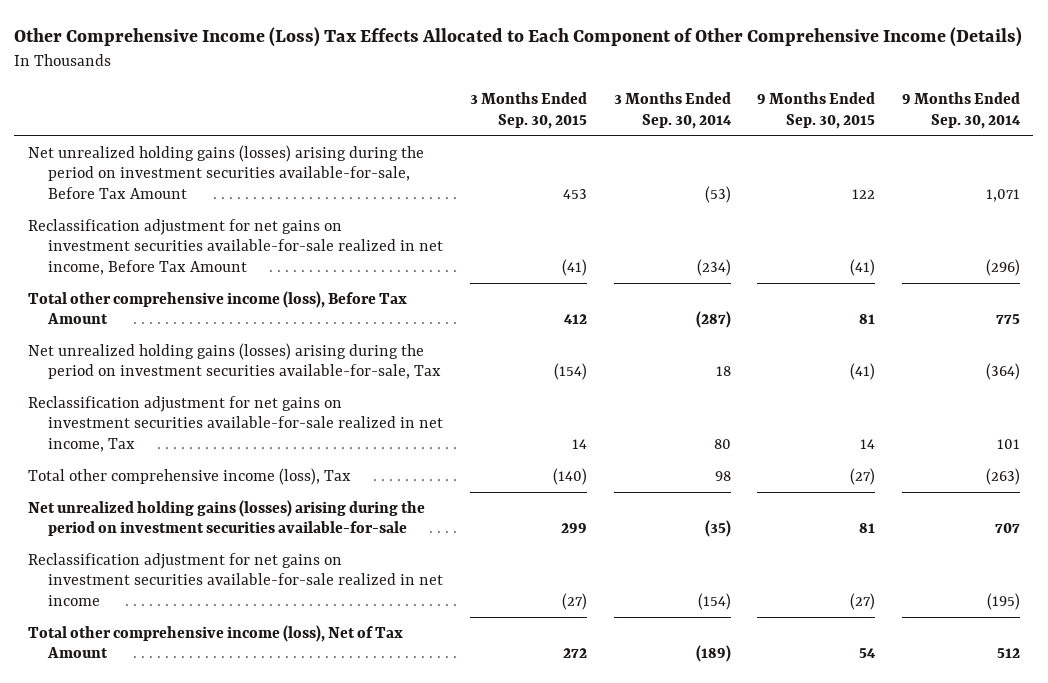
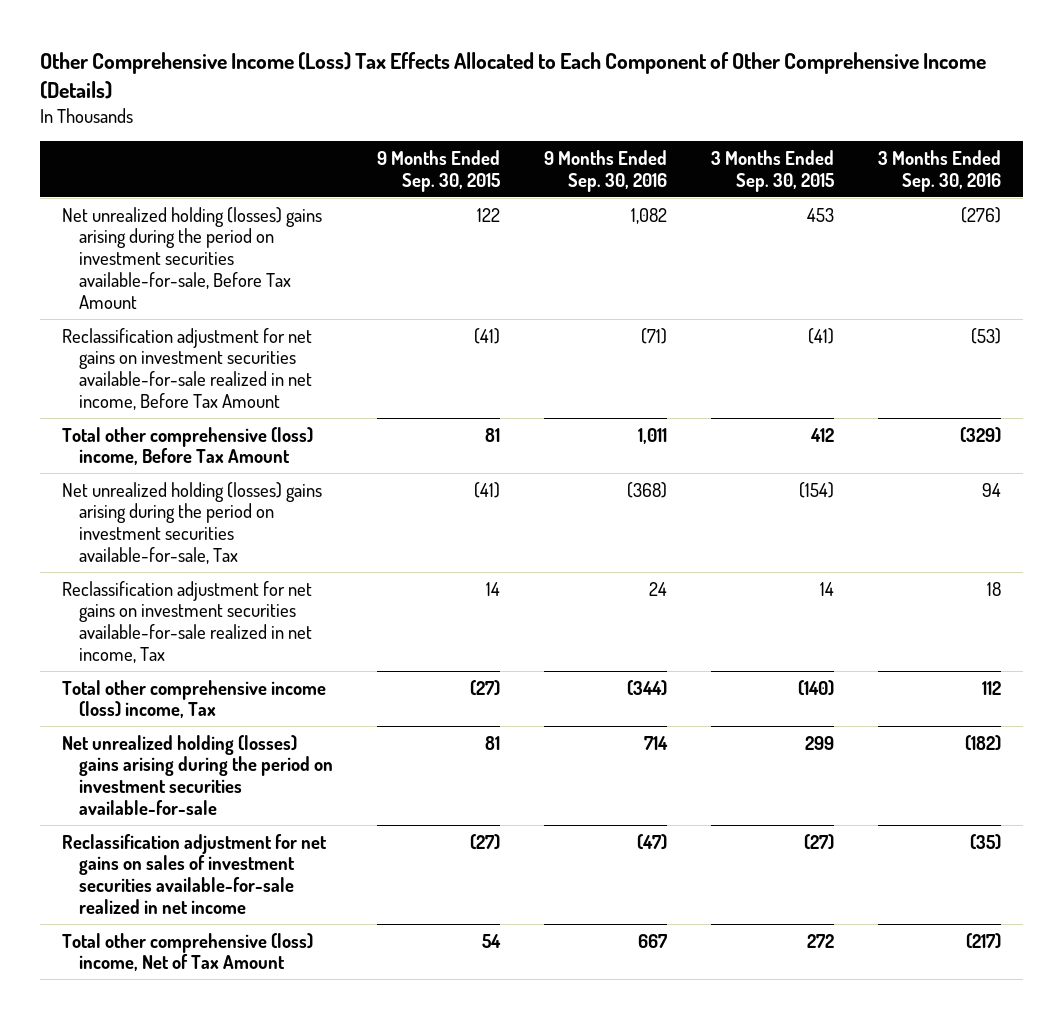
[613,92,732,129] 3 Months Ended Sep. 30, 2014 -> none
[901,92,1021,129] 9 Months Ended Sep. 30, 2014 -> none
none -> [543,149,667,192] 9 Months Ended Sep. 30, 2016
none -> [877,149,1001,192] 3 Months Ended Sep. 30, 2016
[27,144,424,199] Net unrealized holding gains (losses) arising during the period on investment securities available-for-sale, Before Tax Amount -> [62,206,323,310] Net unrealized holding (losses) gains arising during the period on investment securities available-for-sale, Before Tax Amount
[27,290,407,325] Total other comprehensive income (loss), Before Tax Amount -> [62,426,314,466] Total other comprehensive (loss) income, Before Tax Amount
[27,342,442,380] Net unrealized holding gains (losses) arising during the period on investment securities available-for-sale, Tax -> [62,481,323,565] Net unrealized holding (losses) gains arising during the period on investment securities available-for-sale, Tax
[27,467,351,485] Total other comprehensive income (loss), Tax -> [62,679,327,719] Total other comprehensive income (loss) income, Tax
[27,499,425,537] Net unrealized holding gains (losses) arising during the period on investment securities available-for-sale -> [62,734,333,816] Net unrealized holding (losses) gains arising during the period on investment securities available-for-sale
[27,552,444,606] Reclassification adjustment for net gains on investment securities available-for-sale realized in net income -> [62,833,328,915] Reclassification adjustment for net gains on sales of investment securities available-for-sale realized in net income
[27,624,403,659] Total other comprehensive income (loss), Net of Tax Amount -> [62,932,314,972] Total other comprehensive (loss) income, Net of Tax Amount

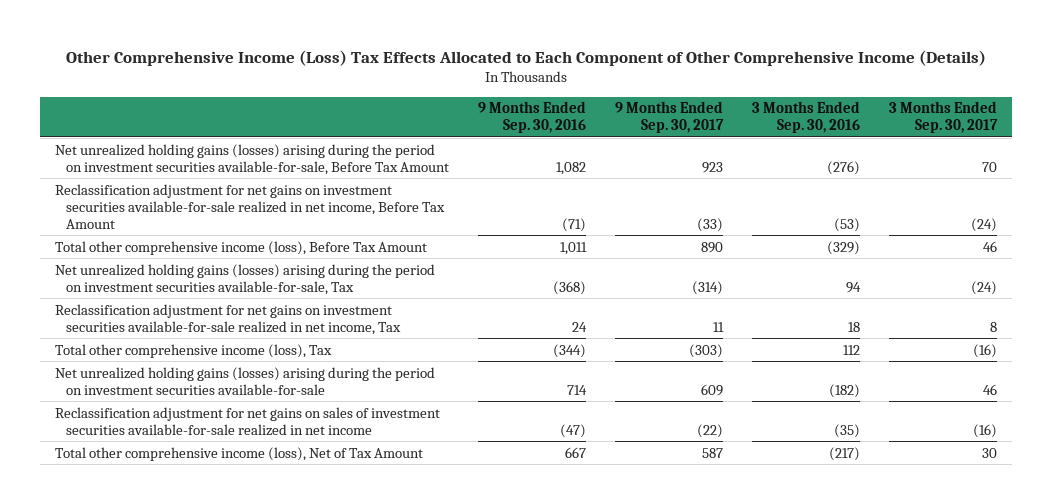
[376,149,500,192] 9 Months Ended Sep. 30, 2015 -> none
[710,149,834,192] 3 Months Ended Sep. 30, 2015 -> none
none -> [614,101,724,134] 9 Months Ended Sep. 30, 2017
none -> [889,101,999,134] 3 Months Ended Sep. 30, 2017
[62,206,323,310] Net unrealized holding (losses) gains arising during the period on investment securities available-for-sale, Before Tax Amount -> [54,143,449,175] Net unrealized holding gains (losses) arising during the period on investment securities available-for-sale, Before Tax Amount
[62,426,314,466] Total other comprehensive (loss) income, Before Tax Amount -> [54,240,427,255] Total other comprehensive income (loss), Before Tax Amount
[62,481,323,565] Net unrealized holding (losses) gains arising during the period on investment securities available-for-sale, Tax -> [54,263,435,295] Net unrealized holding gains (losses) arising during the period on investment securities available-for-sale, Tax
[62,679,327,719] Total other comprehensive income (loss) income, Tax -> [54,343,332,358] Total other comprehensive income (loss), Tax
[62,734,333,816] Net unrealized holding (losses) gains arising during the period on investment securities available-for-sale -> [54,366,435,395] Net unrealized holding gains (losses) arising during the period on investment securities available-for-sale
[62,932,314,972] Total other comprehensive (loss) income, Net of Tax Amount -> [54,446,423,461] Total other comprehensive income (loss), Net of Tax Amount

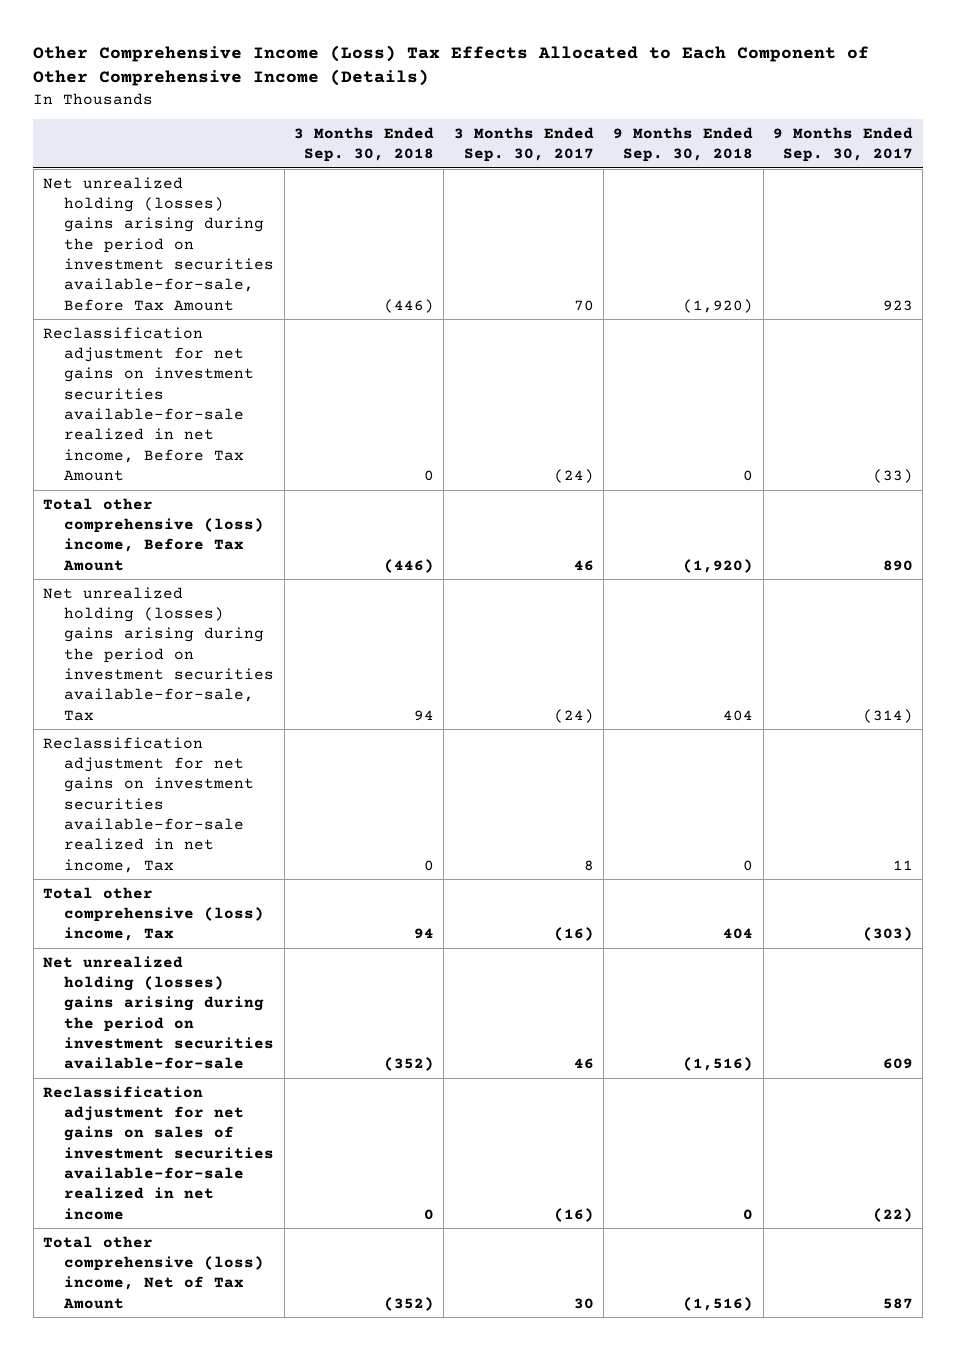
[477,101,586,134] 9 Months Ended Sep. 30, 2016 -> none
[751,101,860,134] 3 Months Ended Sep. 30, 2016 -> none
none -> [294,127,435,163] 3 Months Ended Sep. 30, 2018
none -> [613,127,754,163] 9 Months Ended Sep. 30, 2018
[54,143,449,175] Net unrealized holding gains (losses) arising during the period on investment securities available-for-sale, Before Tax Amount -> [43,176,275,311] Net unrealized holding (losses) gains arising during the period on investment securities available-for-sale, Before Tax Amount
[54,240,427,255] Total other comprehensive income (loss), Before Tax Amount -> [43,497,265,571] Total other comprehensive (loss) income, Before Tax Amount
[54,263,435,295] Net unrealized holding gains (losses) arising during the period on investment securities available-for-sale, Tax -> [43,586,275,721] Net unrealized holding (losses) gains arising during the period on investment securities available-for-sale, Tax
[54,343,332,358] Total other comprehensive income (loss), Tax -> [43,886,265,942] Total other comprehensive (loss) income, Tax
[54,366,435,395] Net unrealized holding gains (losses) arising during the period on investment securities available-for-sale -> [43,955,275,1070] Net unrealized holding (losses) gains arising during the period on investment securities available-for-sale
[54,446,423,461] Total other comprehensive income (loss), Net of Tax Amount -> [43,1235,265,1309] Total other comprehensive (loss) income, Net of Tax Amount

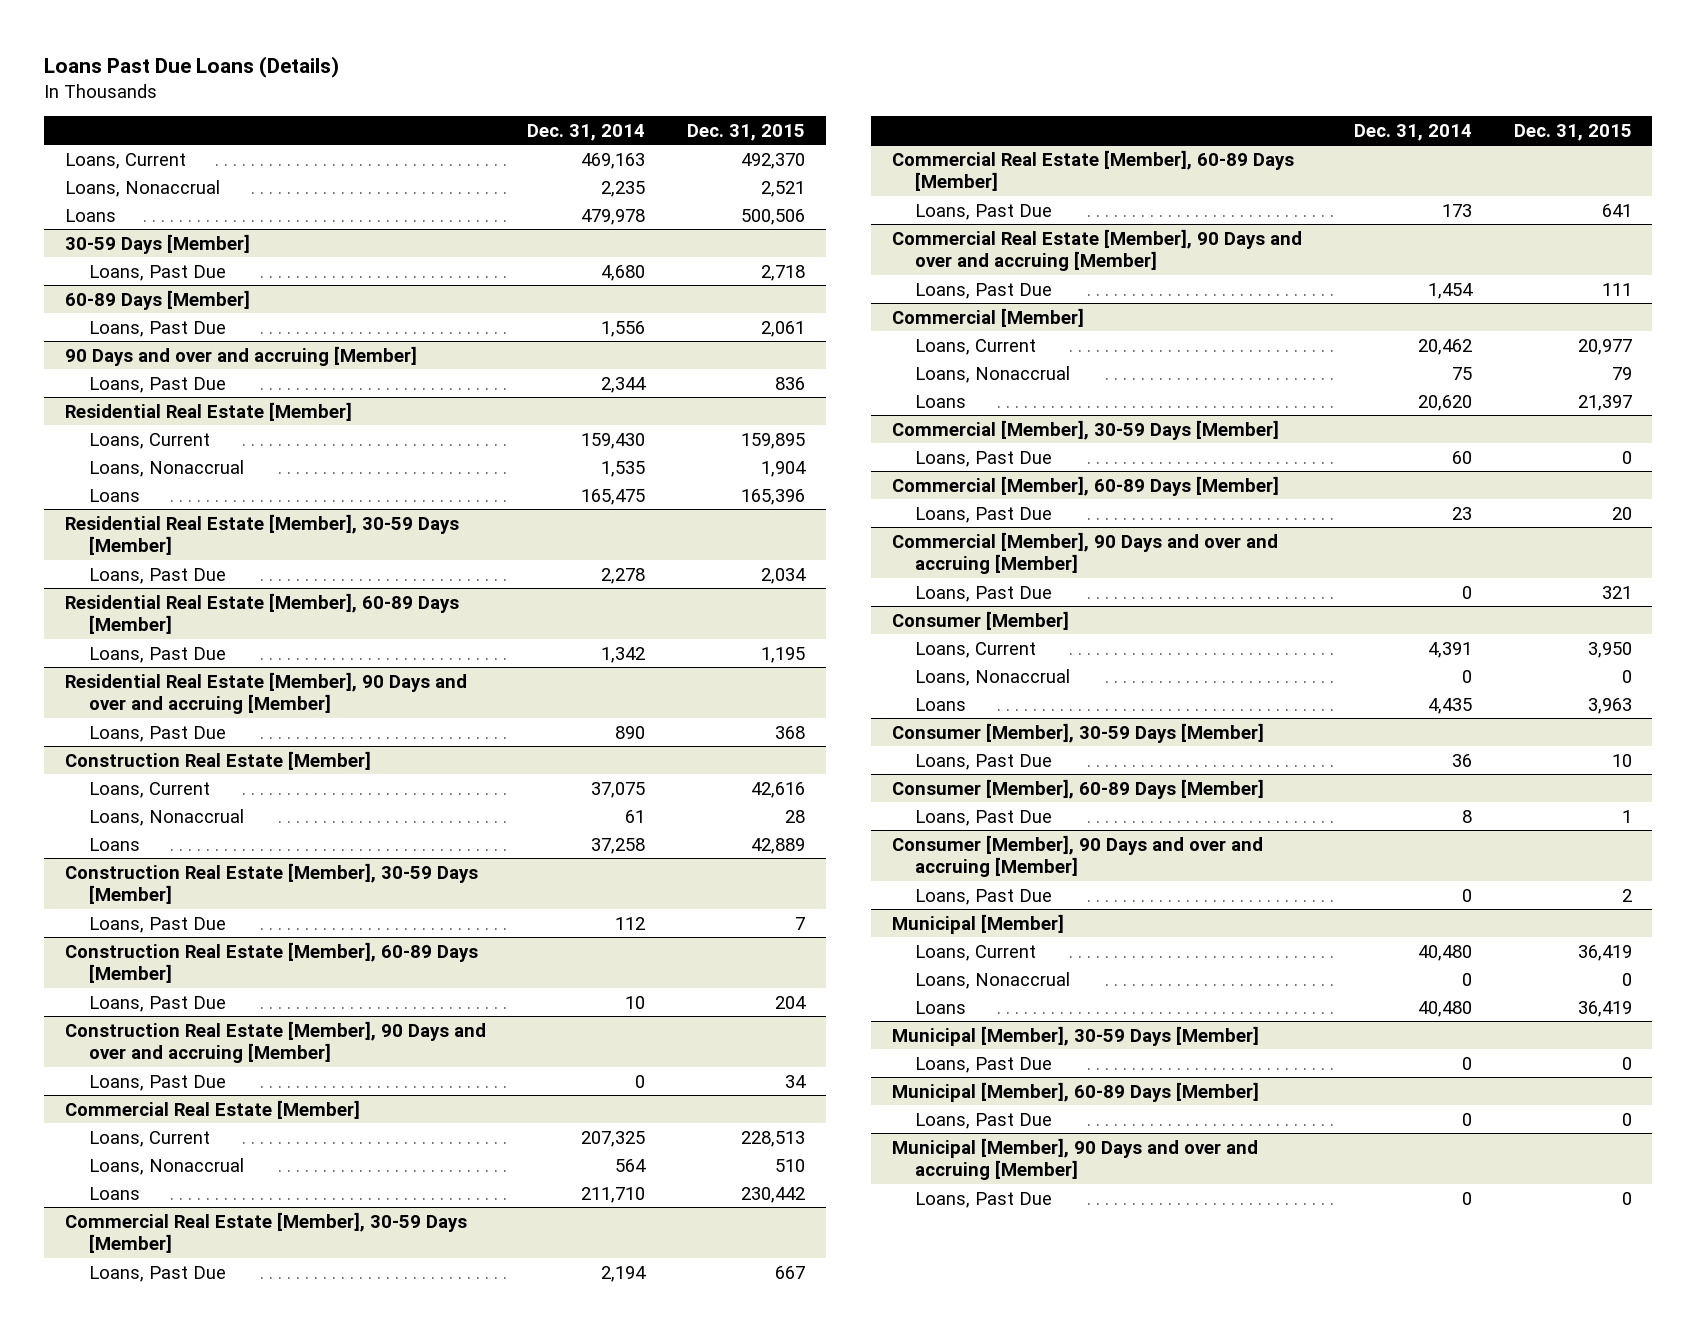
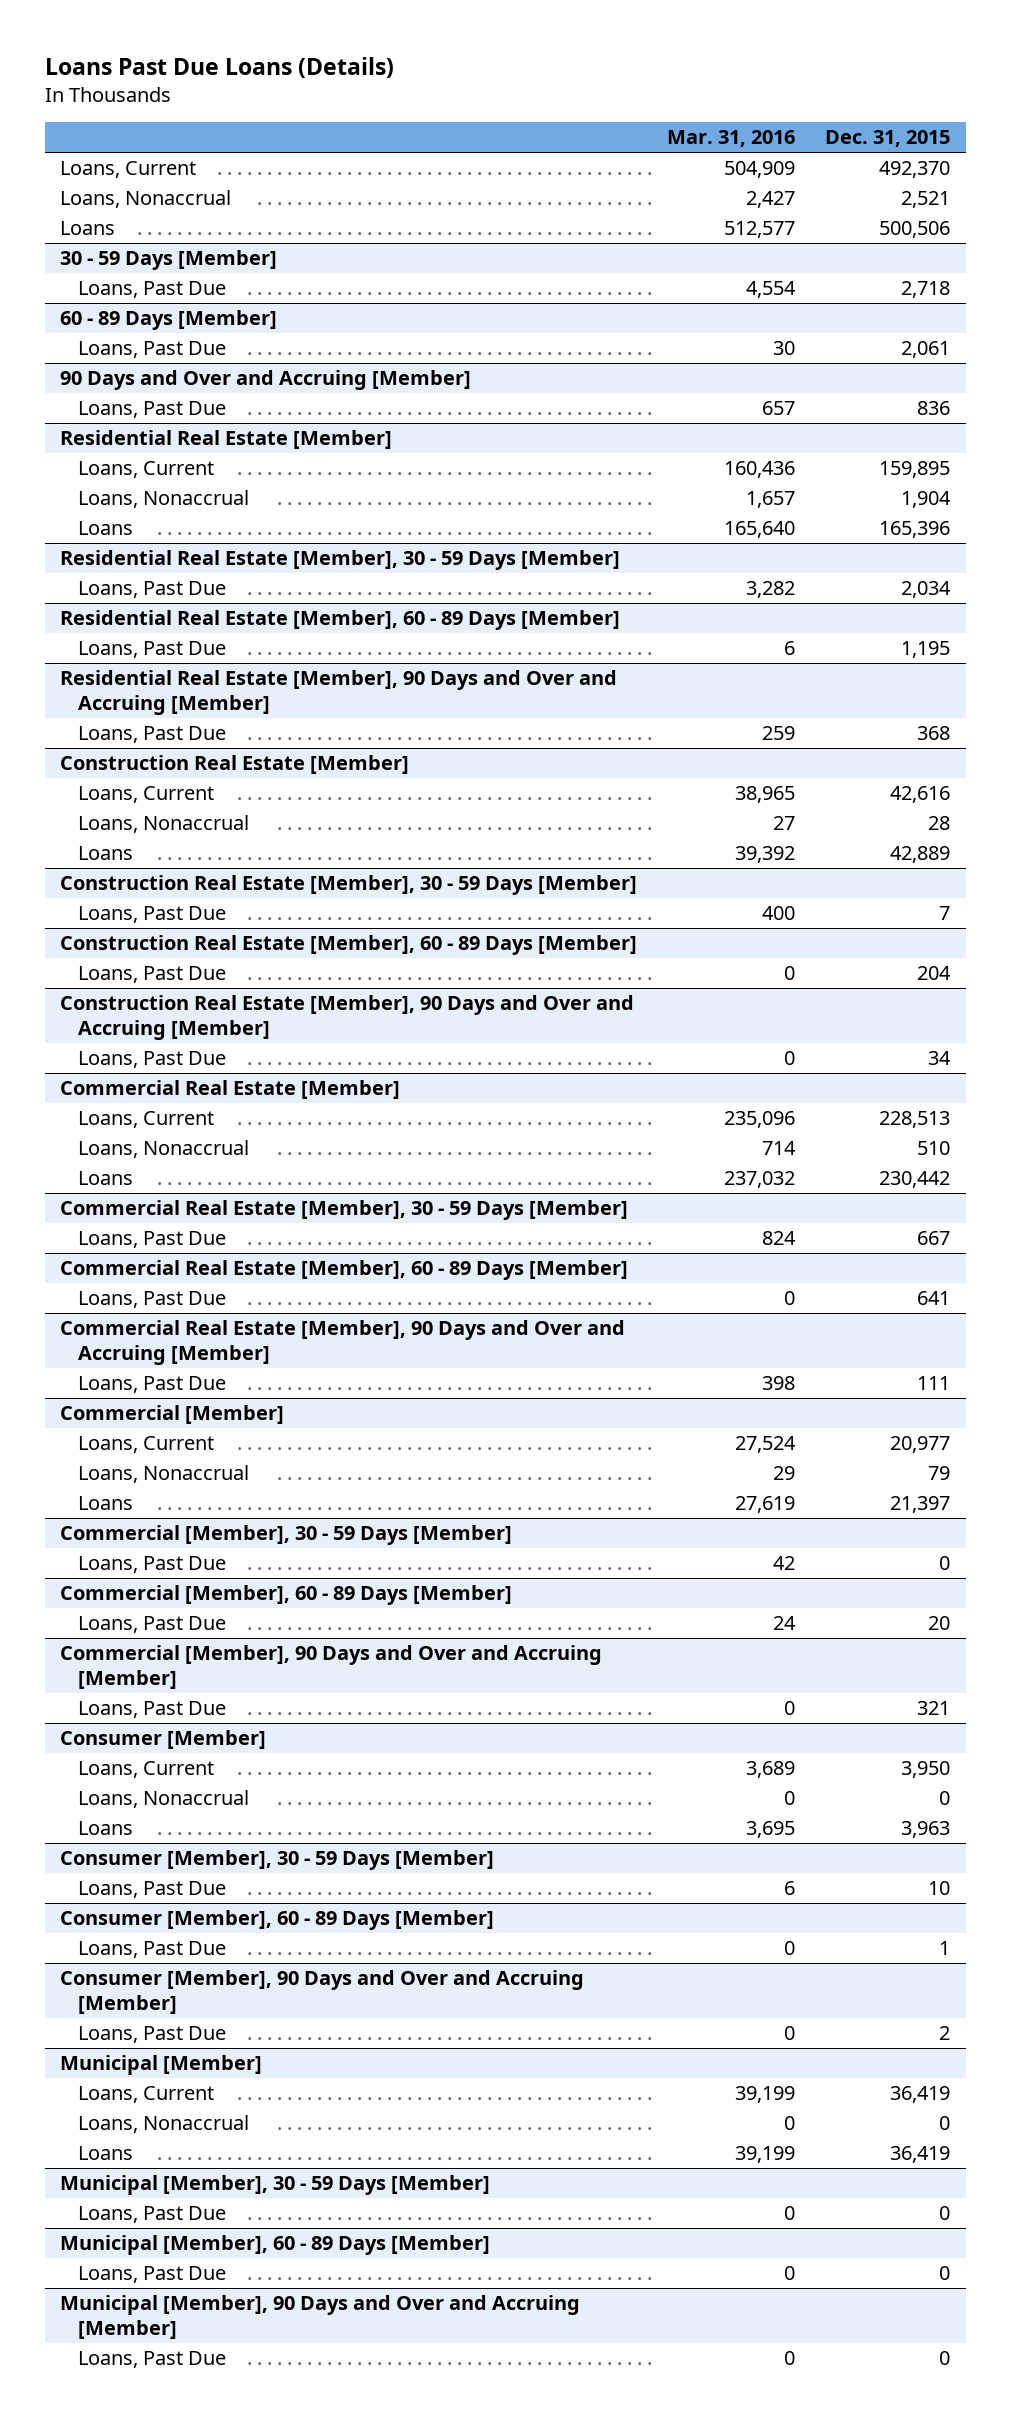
[527,123,646,141] Dec. 31, 2014 -> none
none -> [667,130,796,148] Mar. 31, 2016
[65,233,251,254] 30-59 Days [Member] -> [59,250,277,271] 30 - 59 Days [Member]
[65,289,251,310] 60-89 Days [Member] -> [59,310,277,331] 60 - 89 Days [Member]
[65,345,418,366] 90 Days and over and accruing [Member] -> [59,370,471,391] 90 Days and Over and Accruing [Member]
[65,513,460,556] Residential Real Estate [Member], 30-59 Days [Member] -> [59,550,620,571] Residential Real Estate [Member], 30 - 59 Days [Member]
[65,592,460,635] Residential Real Estate [Member], 60-89 Days [Member] -> [59,610,620,631] Residential Real Estate [Member], 60 - 89 Days [Member]
[65,671,468,715] Residential Real Estate [Member], 90 Days and over and accruing [Member] -> [59,670,617,715] Residential Real Estate [Member], 90 Days and Over and Accruing [Member]
[65,862,479,905] Construction Real Estate [Member], 30-59 Days [Member] -> [59,875,637,896] Construction Real Estate [Member], 30 - 59 Days [Member]
[65,941,479,984] Construction Real Estate [Member], 60-89 Days [Member] -> [59,935,637,956] Construction Real Estate [Member], 60 - 89 Days [Member]
[65,1020,487,1064] Construction Real Estate [Member], 90 Days and over and accruing [Member] -> [59,995,634,1040] Construction Real Estate [Member], 90 Days and Over and Accruing [Member]
[65,1211,468,1254] Commercial Real Estate [Member], 30-59 Days [Member] -> [59,1200,628,1221] Commercial Real Estate [Member], 30 - 59 Days [Member]
[892,149,1295,192] Commercial Real Estate [Member], 60-89 Days [Member] -> [59,1260,628,1281] Commercial Real Estate [Member], 60 - 89 Days [Member]
[892,228,1303,272] Commercial Real Estate [Member], 90 Days and over and accruing [Member] -> [59,1320,625,1365] Commercial Real Estate [Member], 90 Days and Over and Accruing [Member]
[892,419,1280,440] Commercial [Member], 30-59 Days [Member] -> [59,1525,512,1546] Commercial [Member], 30 - 59 Days [Member]
[892,475,1280,496] Commercial [Member], 60-89 Days [Member] -> [59,1585,512,1606] Commercial [Member], 60 - 89 Days [Member]
[892,531,1279,575] Commercial [Member], 90 Days and over and accruing [Member] -> [59,1645,602,1689] Commercial [Member], 90 Days and Over and Accruing [Member]
[892,722,1265,743] Consumer [Member], 30-59 Days [Member] -> [59,1850,494,1871] Consumer [Member], 30 - 59 Days [Member]
[892,778,1265,799] Consumer [Member], 60-89 Days [Member] -> [59,1910,494,1931] Consumer [Member], 60 - 89 Days [Member]
[892,834,1264,878] Consumer [Member], 90 Days and over and accruing [Member] -> [59,1970,584,2014] Consumer [Member], 90 Days and Over and Accruing [Member]
[892,1025,1260,1046] Municipal [Member], 30-59 Days [Member] -> [59,2175,490,2196] Municipal [Member], 30 - 59 Days [Member]
[892,1081,1260,1102] Municipal [Member], 60-89 Days [Member] -> [59,2235,490,2256] Municipal [Member], 60 - 89 Days [Member]
[892,1137,1259,1181] Municipal [Member], 90 Days and over and accruing [Member] -> [59,2295,580,2339] Municipal [Member], 90 Days and Over and Accruing [Member]

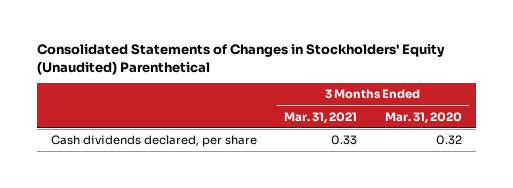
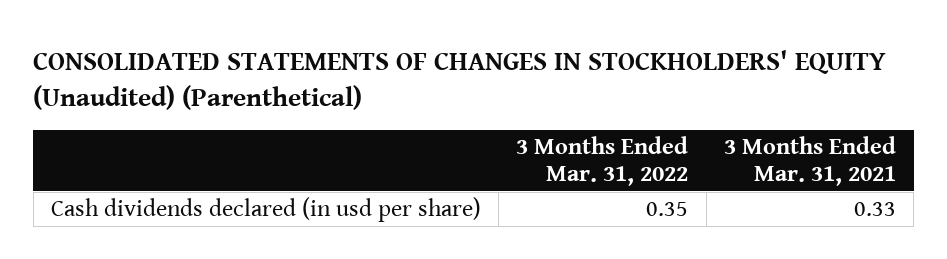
[36,44,445,75] Consolidated Statements of Changes in Stockholders' Equity (Unaudited) Parenthetical -> [33,49,887,111] CONSOLIDATED STATEMENTS OF CHANGES IN STOCKHOLDERS' EQUITY (Unaudited) (Parenthetical)
[385,111,463,123] Mar. 31, 2020 -> none
none -> [516,135,689,187] 3 Months Ended Mar. 31, 2022
[50,135,257,148] Cash dividends declared, per share -> [50,197,481,223] Cash dividends declared (in usd per share)

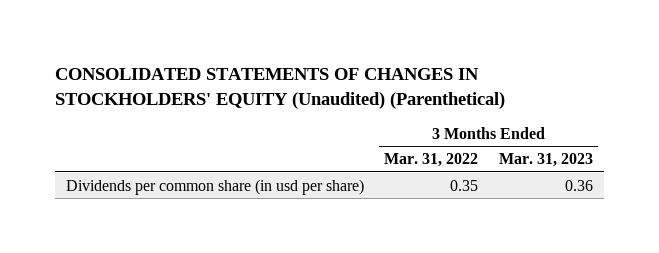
[723,135,896,187] 3 Months Ended Mar. 31, 2021 -> none
none -> [499,153,594,168] Mar. 31, 2023
[50,197,481,223] Cash dividends declared (in usd per share) -> [65,178,364,195] Dividends per common share (in usd per share)

